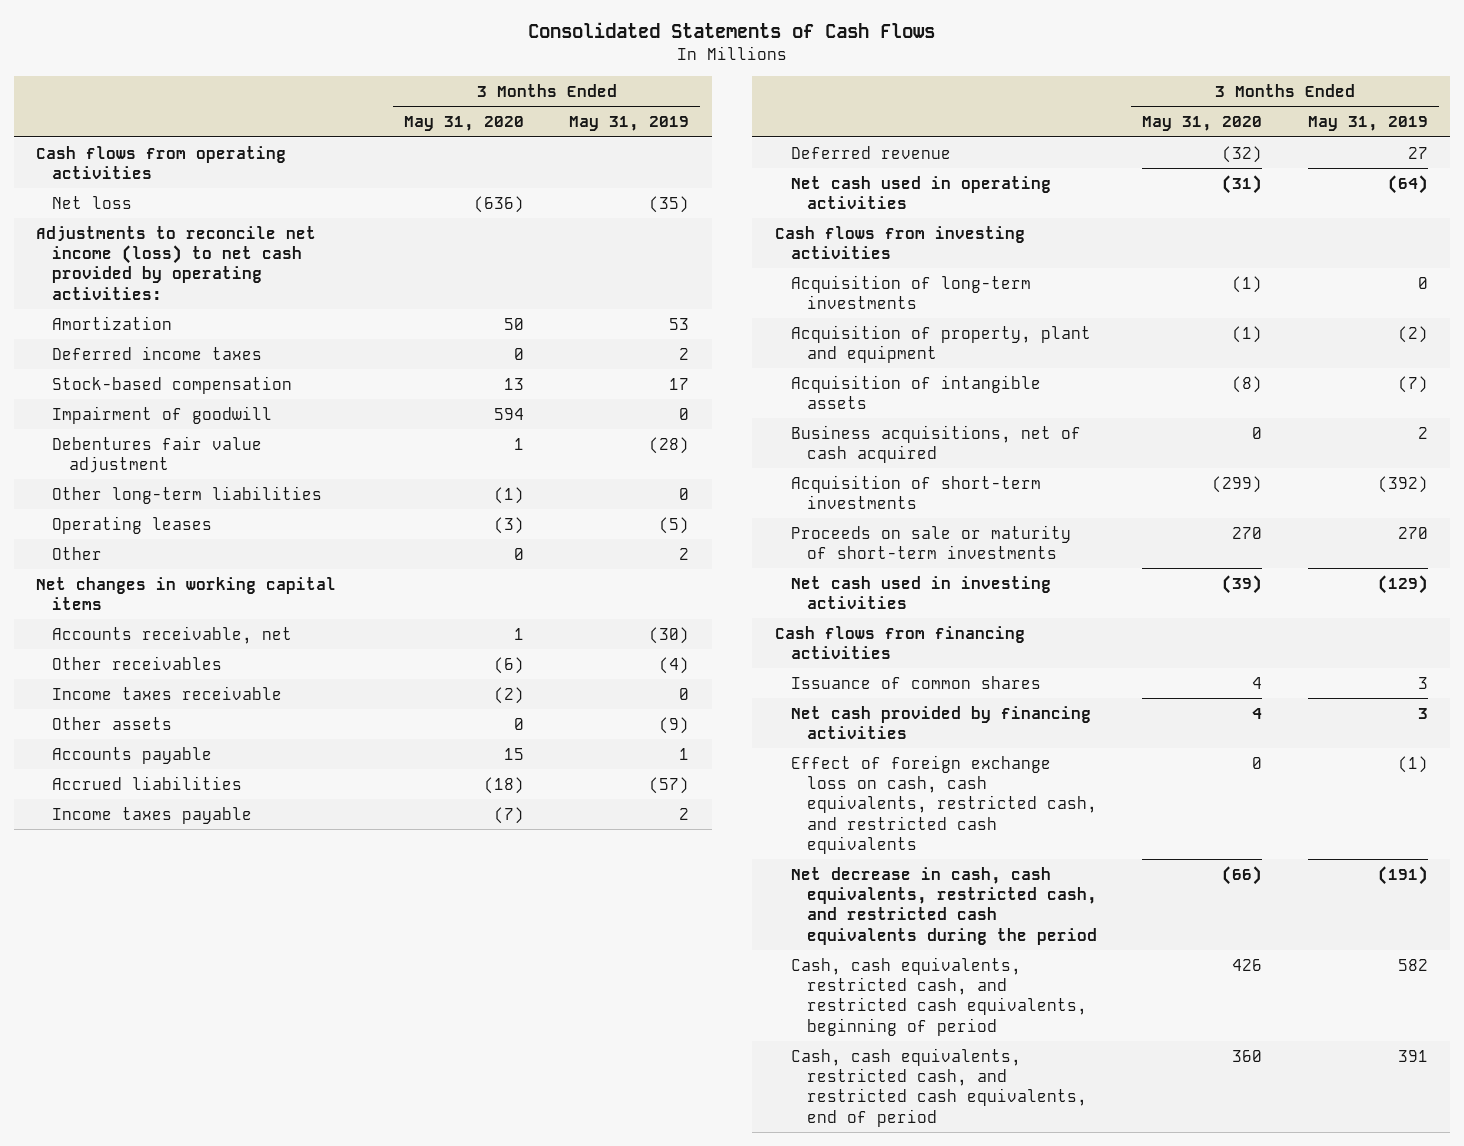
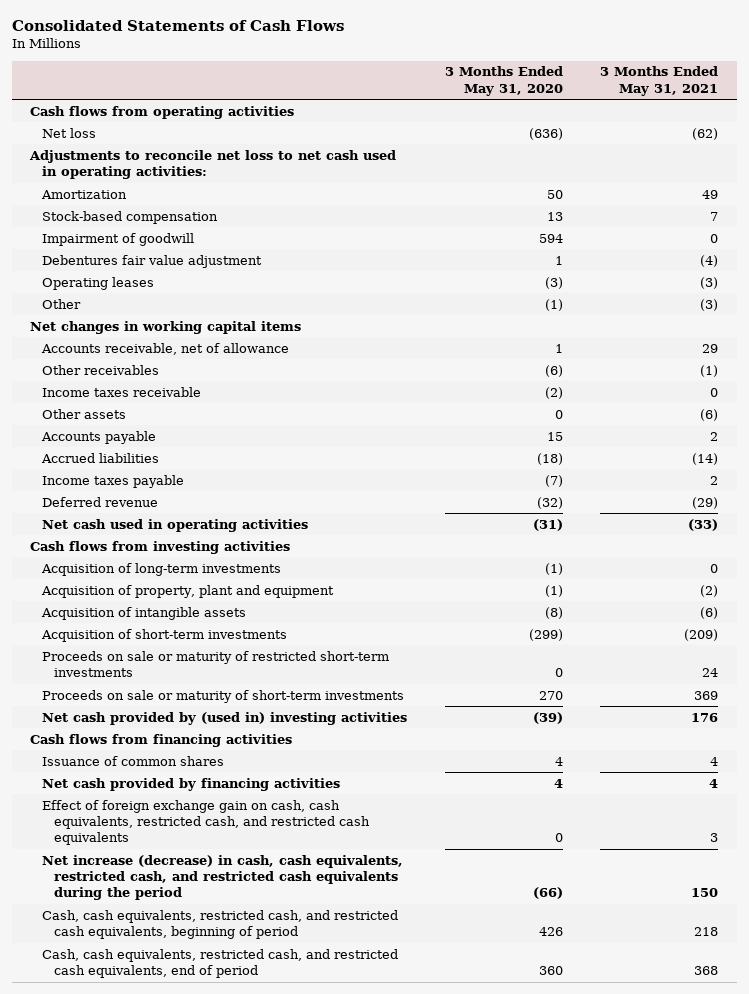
[569,116,690,132] May 31, 2019 -> none
none -> [600,66,719,96] 3 Months Ended May 31, 2021
[36,225,317,300] Adjustments to reconcile net income (loss) to net cash provided by operating activities: -> [29,149,397,180] Adjustments to reconcile net loss to net cash used in operating activities:
[52,345,263,360] Deferred income taxes -> none
[52,485,323,504] Other long-term liabilities -> none
[514,547,525,560] 0 -> [544,298,563,311] (1)
[52,625,293,644] Accounts receivable, net -> [41,342,290,355] Accounts receivable, net of allowance
[790,424,1081,463] Business acquisitions, net of cash acquired -> none
none -> [42,650,390,678] Proceeds on sale or maturity of restricted short-term investments
[790,575,1051,609] Net cash used in investing activities -> [42,711,408,725] Net cash provided by (used in) investing activities
[790,754,1098,854] Effect of foreign exchange loss on cash, cash equivalents, restricted cash, and restricted cash equivalents -> [42,799,370,846] Effect of foreign exchange gain on cash, cash equivalents, restricted cash, and restricted cash equivalents
[790,866,1098,945] Net decrease in cash, cash equivalents, restricted cash, and restricted cash equivalents during the period -> [42,854,404,901] Net increase (decrease) in cash, cash equivalents, restricted cash, and restricted cash equivalents during the period

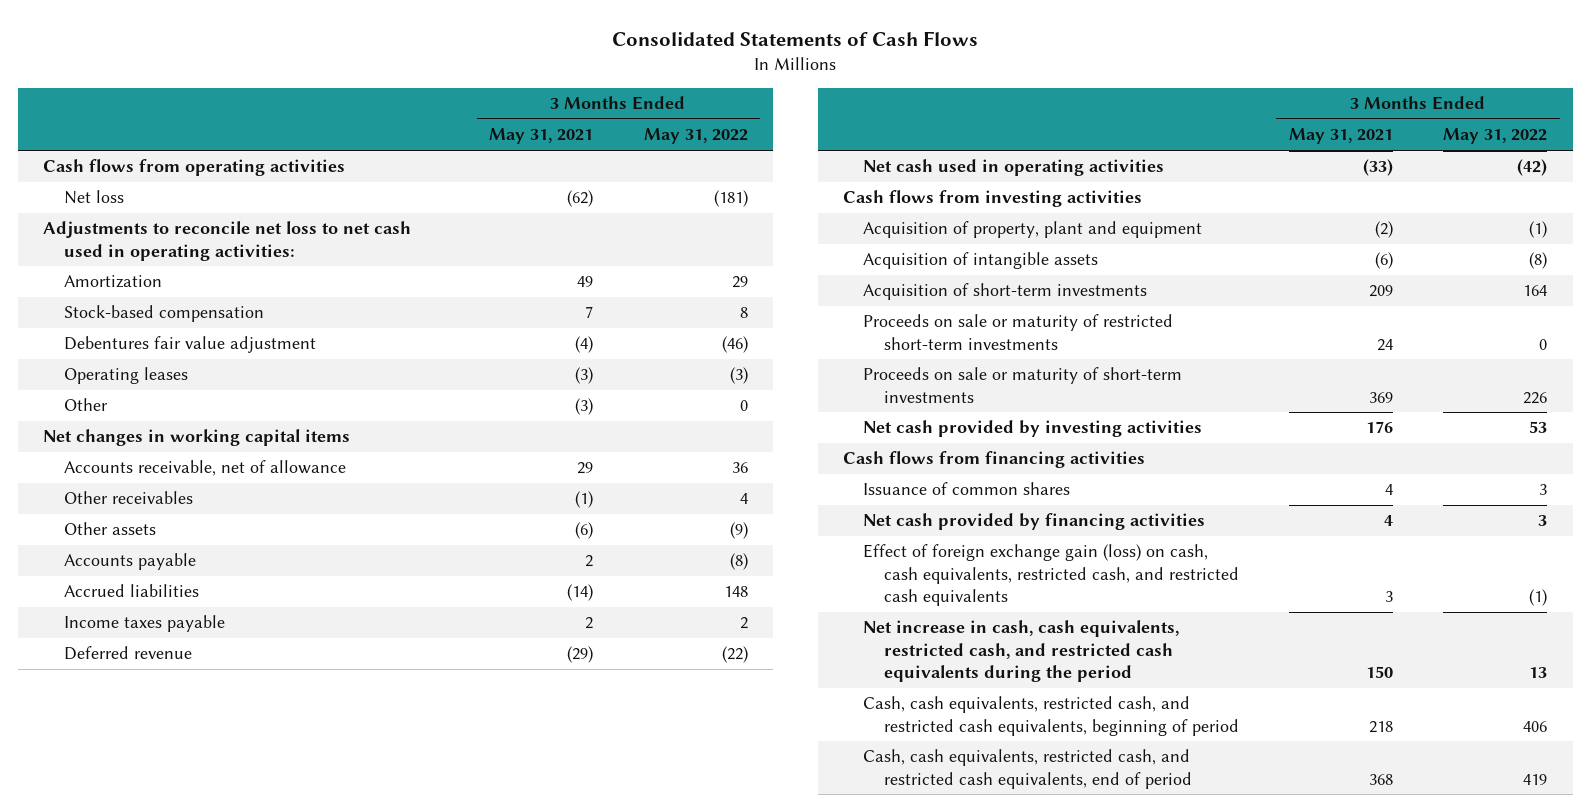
[444,66,563,96] 3 Months Ended May 31, 2020 -> none
none -> [643,128,748,145] May 31, 2022
[42,232,195,246] Impairment of goodwill -> none
[42,386,202,397] Income taxes receivable -> none
[41,562,282,576] Acquisition of long-term investments -> none
[684,628,719,641] (209) -> [1369,285,1394,298] 209
[42,711,408,725] Net cash provided by (used in) investing activities -> [863,420,1203,438] Net cash provided by investing activities
[42,799,370,846] Effect of foreign exchange gain on cash, cash equivalents, restricted cash, and restricted cash equivalents -> [863,544,1239,606] Effect of foreign exchange gain (loss) on cash, cash equivalents, restricted cash, and restricted cash equivalents
[42,854,404,901] Net increase (decrease) in cash, cash equivalents, restricted cash, and restricted cash equivalents during the period -> [863,620,1180,682] Net increase in cash, cash equivalents, restricted cash, and restricted cash equivalents during the period

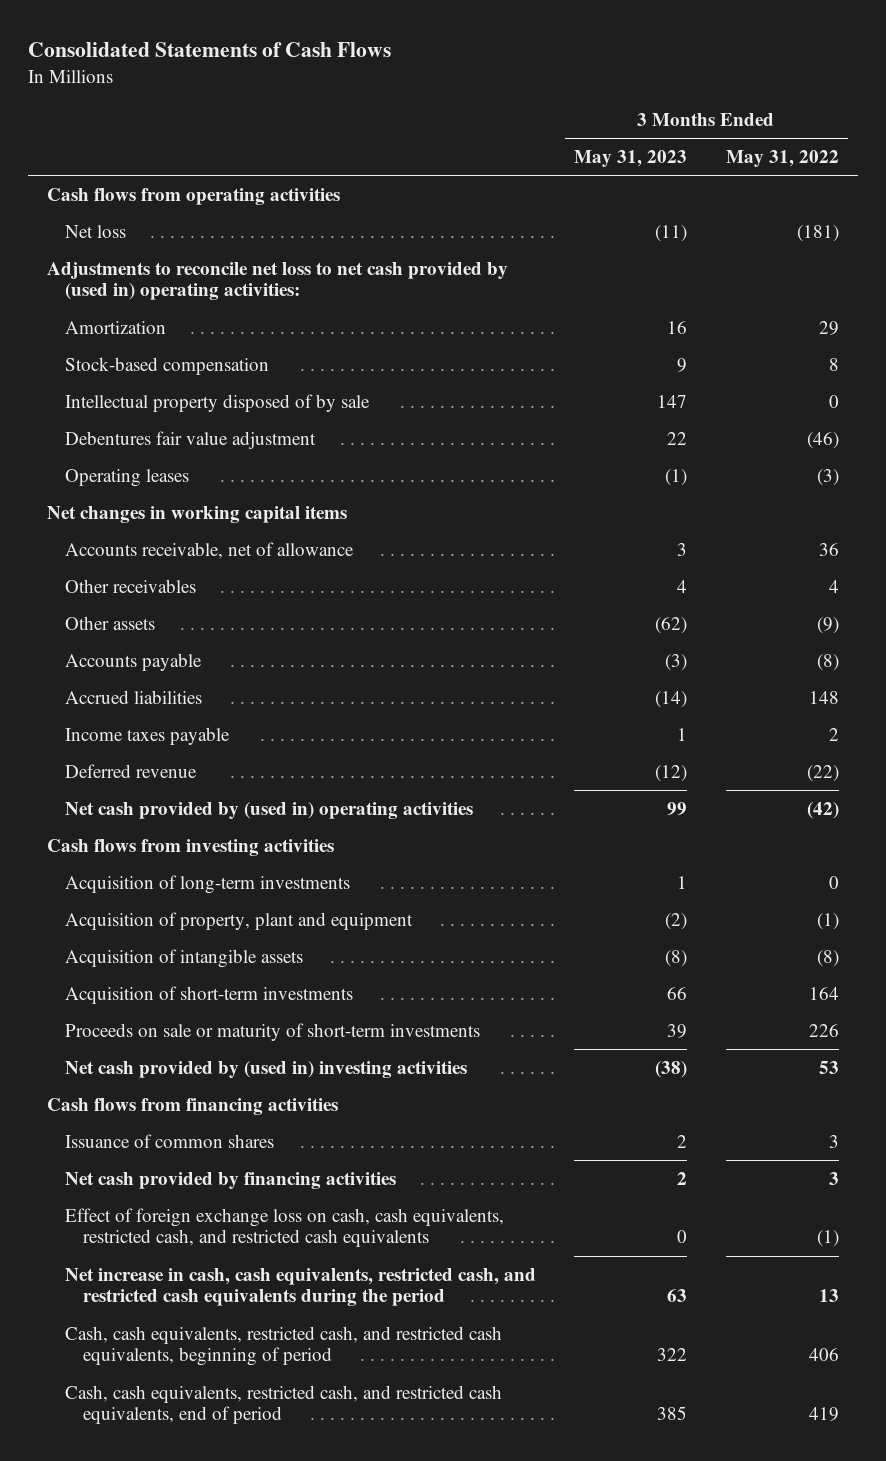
[489,128,594,145] May 31, 2021 -> none
none -> [574,150,688,168] May 31, 2023
[43,221,412,261] Adjustments to reconcile net loss to net cash used in operating activities: -> [47,261,509,301] Adjustments to reconcile net loss to net cash provided by (used in) operating activities:
none -> [64,393,370,412] Intellectual property disposed of by sale
[63,398,108,412] Other -> none
[863,159,1165,177] Net cash used in operating activities -> [64,801,473,819] Net cash provided by (used in) operating activities
none -> [64,874,350,894] Acquisition of long-term investments
[863,314,1174,350] Proceeds on sale or maturity of restricted short-term investments -> none
[863,420,1203,438] Net cash provided by investing activities -> [64,1060,467,1078] Net cash provided by (used in) investing activities
[863,544,1239,606] Effect of foreign exchange gain (loss) on cash, cash equivalents, restricted cash, and restricted cash equivalents -> [64,1207,504,1248] Effect of foreign exchange loss on cash, cash equivalents, restricted cash, and restricted cash equivalents

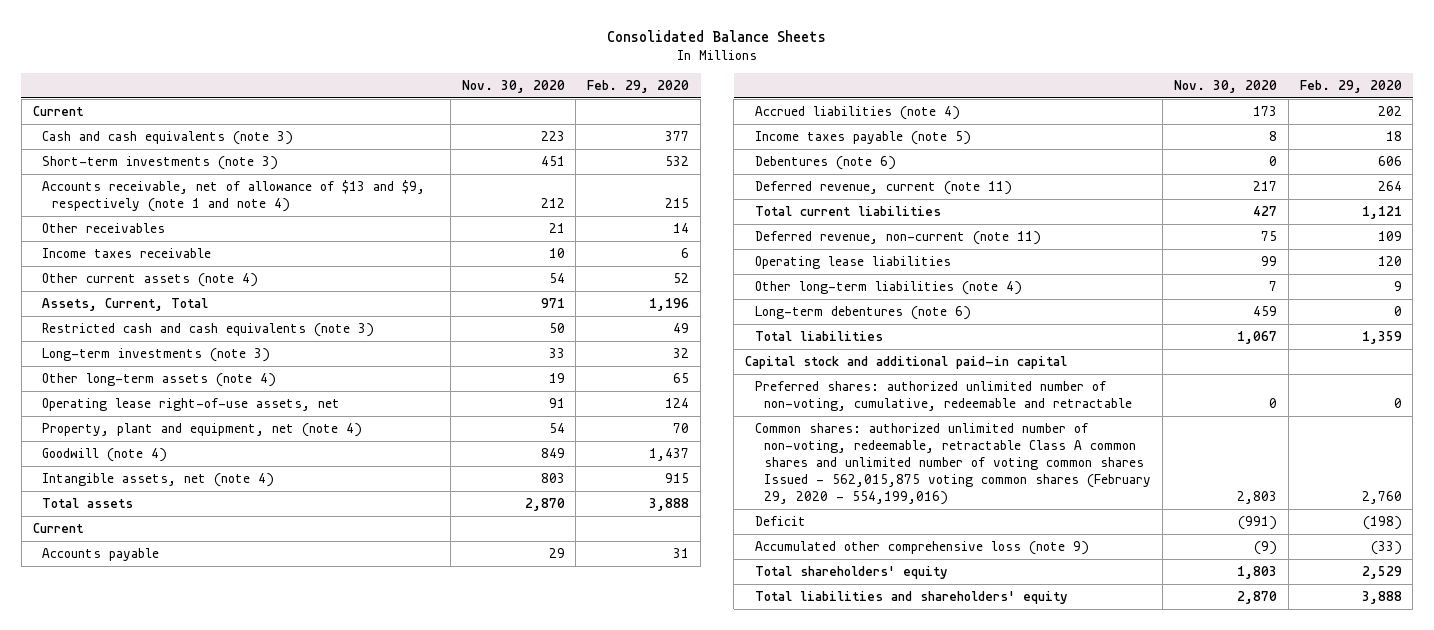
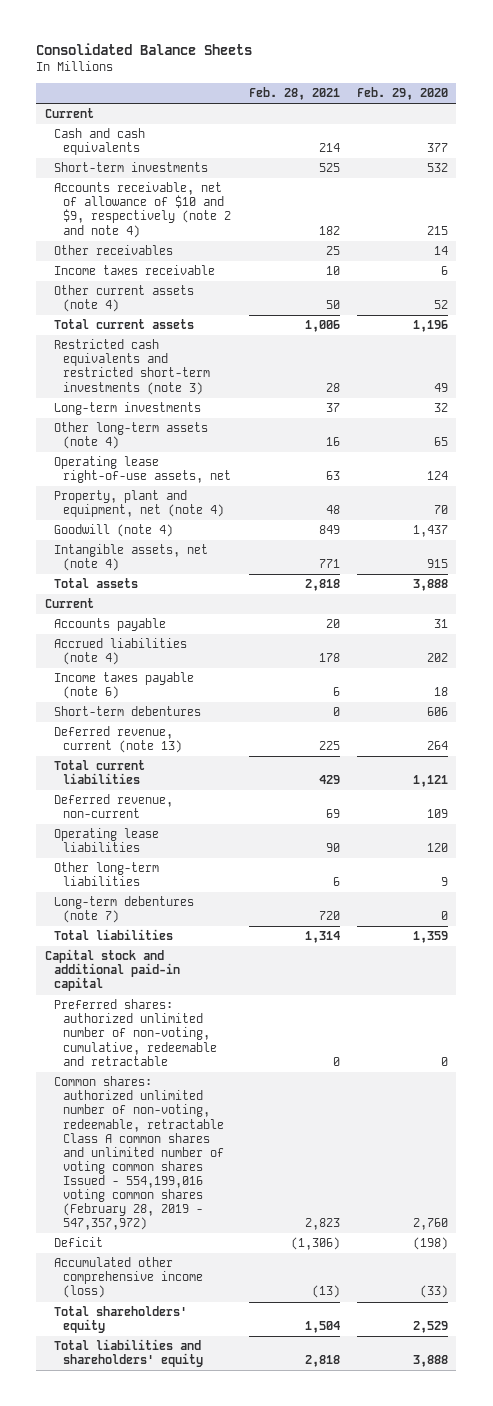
[461,80,565,94] Nov. 30, 2020 -> none
none -> [248,87,340,101] Feb. 28, 2021
[42,130,294,145] Cash and cash equivalents (note 3) -> [54,128,146,156] Cash and cash equivalents
[42,155,279,170] Short-term investments (note 3) -> [54,162,209,173] Short-term investments
[42,179,426,212] Accounts receivable, net of allowance of $13 and $9, respectively (note 1 and note 4) -> [54,182,232,238] Accounts receivable, net of allowance of $10 and $9, respectively (note 2 and note 4)
[42,297,209,311] Assets, Current, Total -> [54,319,195,330] Total current assets
[42,322,375,337] Restricted cash and cash equivalents (note 3) -> [54,339,211,395] Restricted cash equivalents and restricted short-term investments (note 3)
[42,347,271,362] Long-term investments (note 3) -> [54,402,202,416] Long-term investments
[754,130,971,145] Income taxes payable (note 5) -> [54,672,195,700] Income taxes payable (note 6)
[754,155,896,170] Debentures (note 6) -> [54,706,202,717] Short-term debentures
[754,180,1012,195] Deferred revenue, current (note 11) -> [54,726,183,754] Deferred revenue, current (note 13)
[754,230,1041,245] Deferred revenue, non-current (note 11) -> [54,794,174,819] Deferred revenue, non-current
[754,280,1022,295] Other long-term liabilities (note 4) -> [54,862,160,887] Other long-term liabilities
[754,305,971,320] Long-term debentures (note 6) -> [54,896,195,924] Long-term debentures (note 7)
[754,422,1152,506] Common shares: authorized unlimited number of non-voting, redeemable, retractable Class A common shares and unlimited number of voting common shares Issued - 562,015,875 voting common shares (February 29, 2020 - 554,199,016) -> [54,1076,225,1230] Common shares: authorized unlimited number of non-voting, redeemable, retractable Class A common shares and unlimited number of voting common shares Issued - 554,199,016 voting common shares (February 28, 2019 - 547,357,972)
[754,540,1089,555] Accumulated other comprehensive loss (note 9) -> [54,1257,204,1299] Accumulated other comprehensive income (loss)

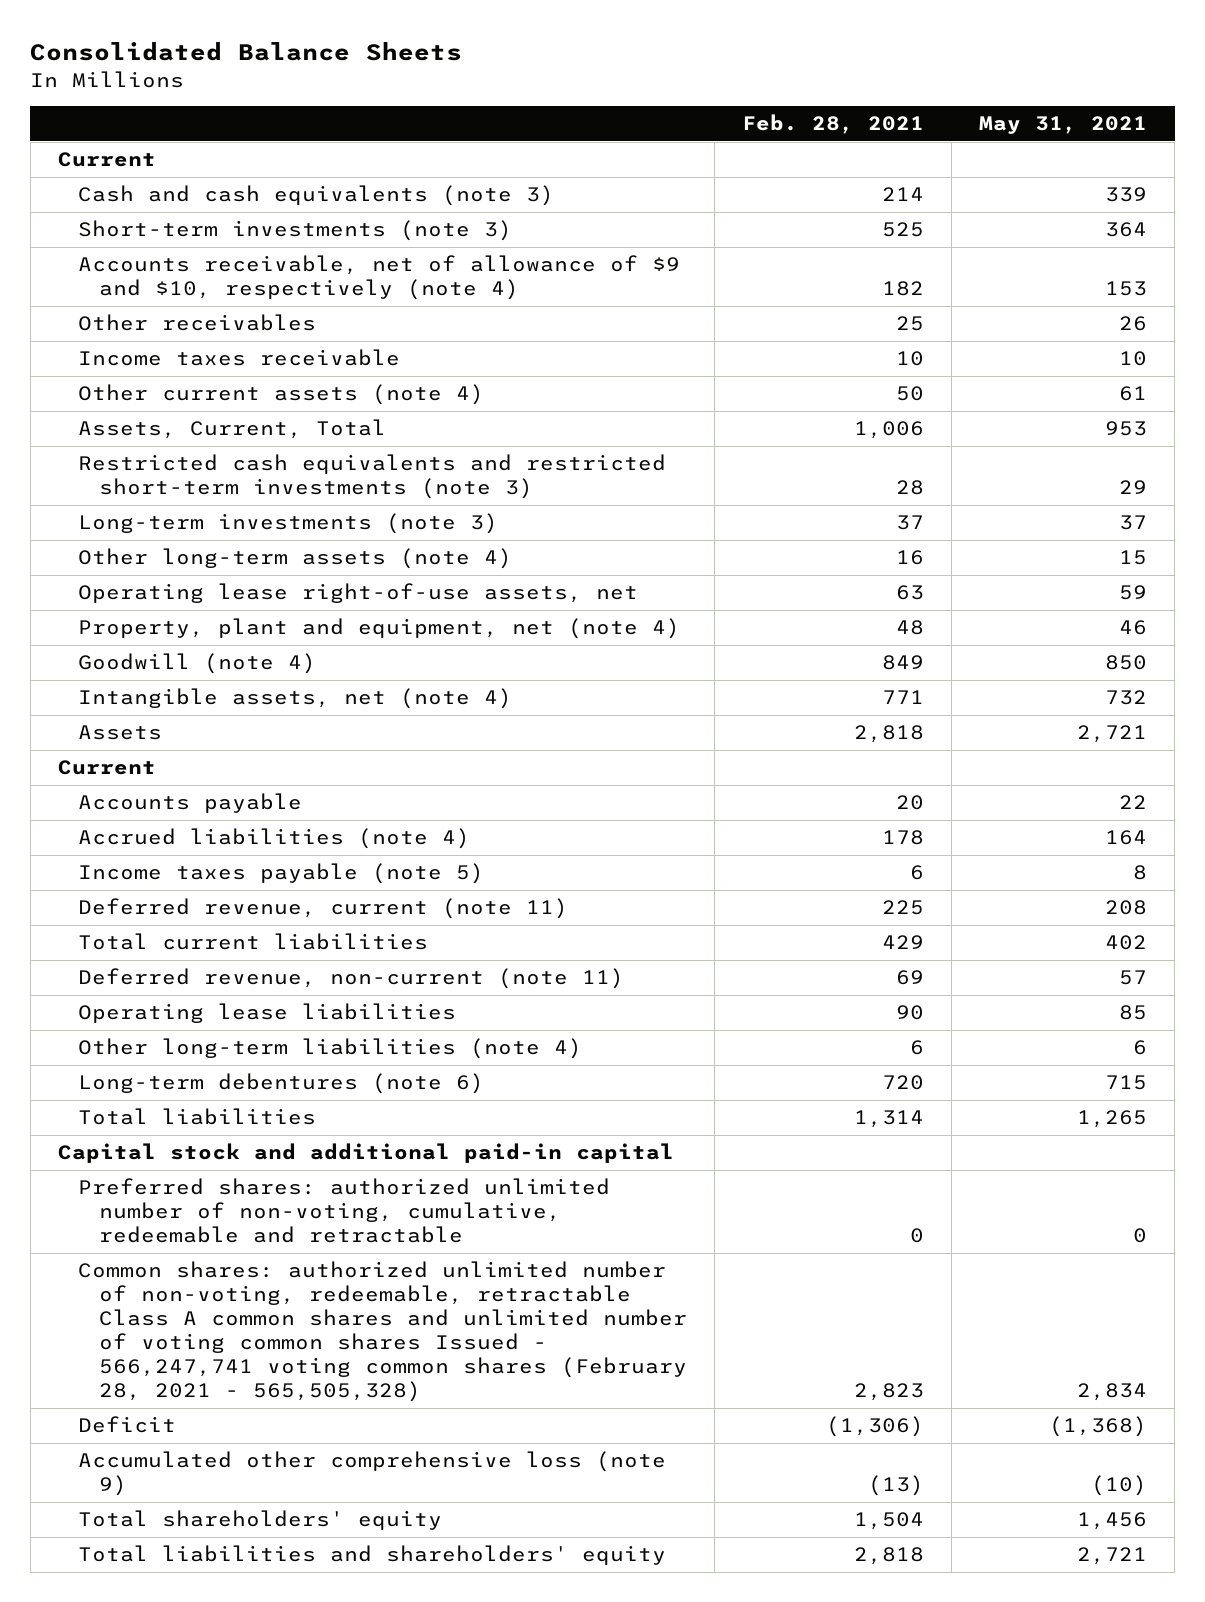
[356,87,448,101] Feb. 29, 2020 -> none
none -> [979,116,1148,135] May 31, 2021
[54,128,146,156] Cash and cash equivalents -> [78,185,555,207] Cash and cash equivalents (note 3)
[54,162,209,173] Short-term investments -> [78,220,513,242] Short-term investments (note 3)
[54,182,232,238] Accounts receivable, net of allowance of $10 and $9, respectively (note 2 and note 4) -> [78,255,681,301] Accounts receivable, net of allowance of $9 and $10, respectively (note 4)
[54,319,195,330] Total current assets -> [78,419,387,440] Assets, Current, Total
[54,402,202,416] Long-term investments -> [78,513,499,535] Long-term investments (note 3)
[54,578,139,589] Total assets -> [78,725,163,741] Assets
[54,706,202,717] Short-term debentures -> none
[54,672,195,700] Income taxes payable (note 6) -> [78,863,485,885] Income taxes payable (note 5)
[54,726,183,754] Deferred revenue, current (note 13) -> [78,898,569,920] Deferred revenue, current (note 11)
[54,794,174,819] Deferred revenue, non-current -> [78,968,625,990] Deferred revenue, non-current (note 11)
[54,862,160,887] Other long-term liabilities -> [78,1038,583,1060] Other long-term liabilities (note 4)
[54,896,195,924] Long-term debentures (note 7) -> [78,1073,485,1095] Long-term debentures (note 6)
[54,1076,225,1230] Common shares: authorized unlimited number of non-voting, redeemable, retractable Class A common shares and unlimited number of voting common shares Issued - 554,199,016 voting common shares (February 28, 2019 - 547,357,972) -> [78,1261,687,1403] Common shares: authorized unlimited number of non-voting, redeemable, retractable Class A common shares and unlimited number of voting common shares Issued - 566,247,741 voting common shares (February 28, 2021 - 565,505,328)
[54,1257,204,1299] Accumulated other comprehensive income (loss) -> [78,1451,667,1497] Accumulated other comprehensive loss (note 9)

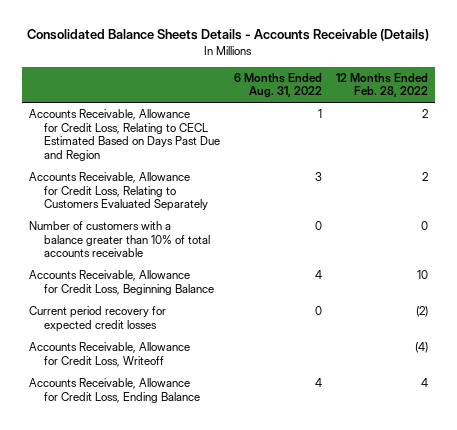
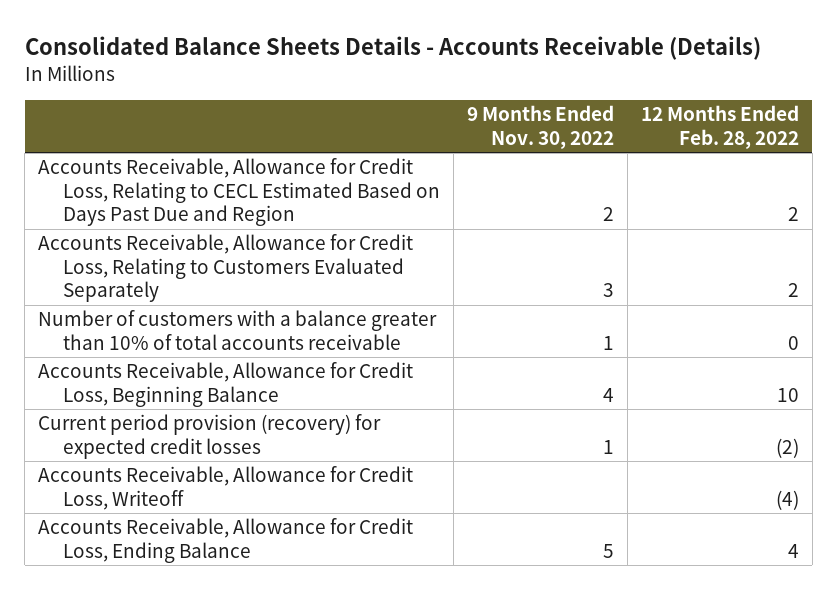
[234,72,323,99] 6 Months Ended Aug. 31, 2022 -> none
none -> [466,105,614,149] 9 Months Ended Nov. 30, 2022
[28,306,166,332] Current period recovery for expected credit losses -> [38,414,382,459] Current period provision (recovery) for expected credit losses

